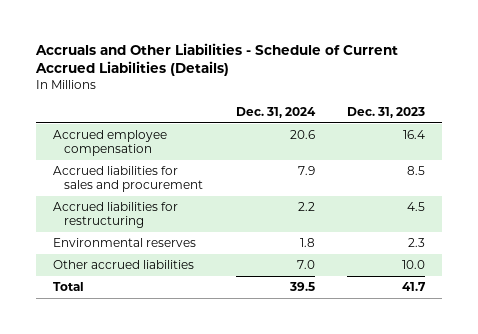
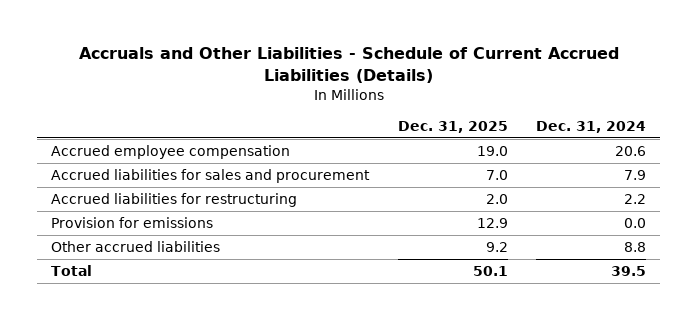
[347,107,426,119] Dec. 31, 2023 -> none
none -> [397,121,508,134] Dec. 31, 2025
[52,238,196,248] Environmental reserves -> none
none -> [51,217,214,229] Provision for emissions
[296,260,315,270] 7.0 -> [623,242,646,253] 8.8

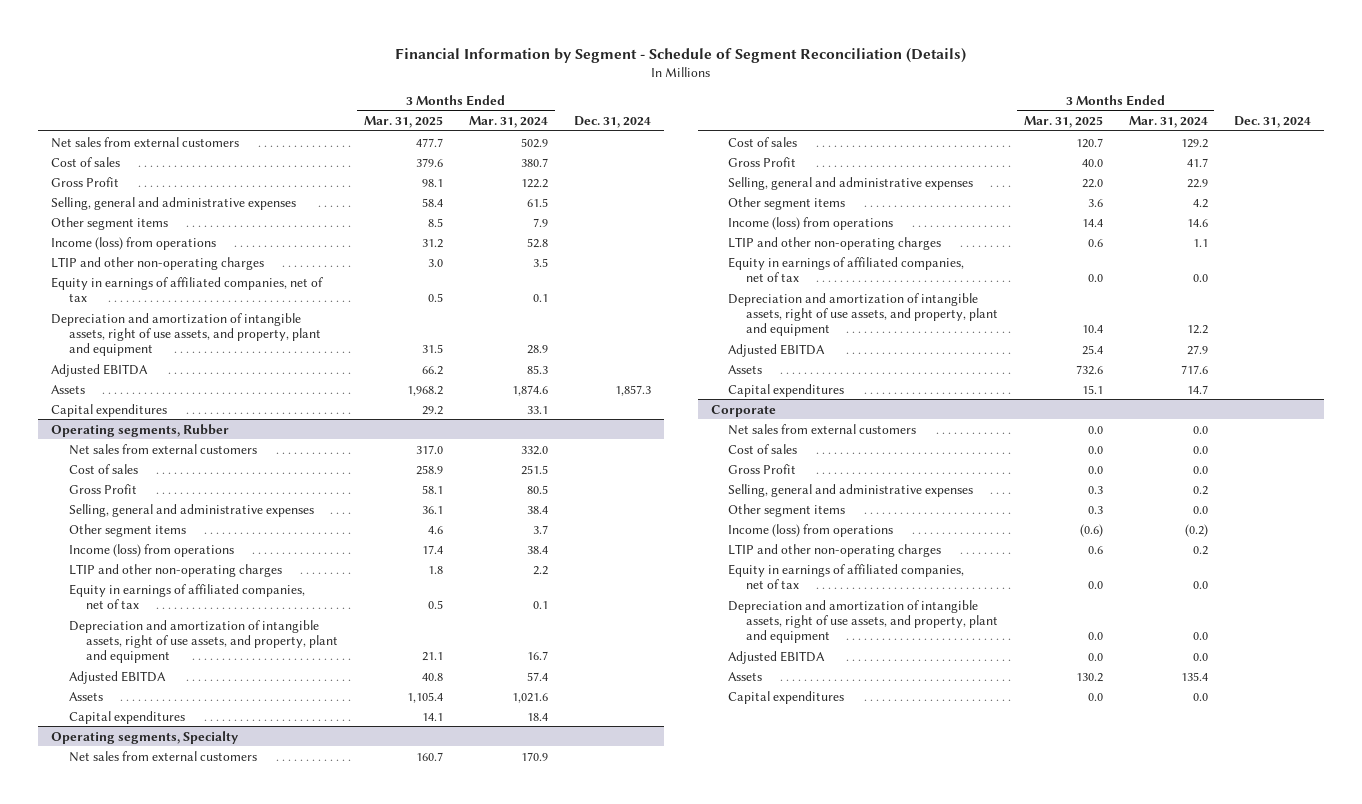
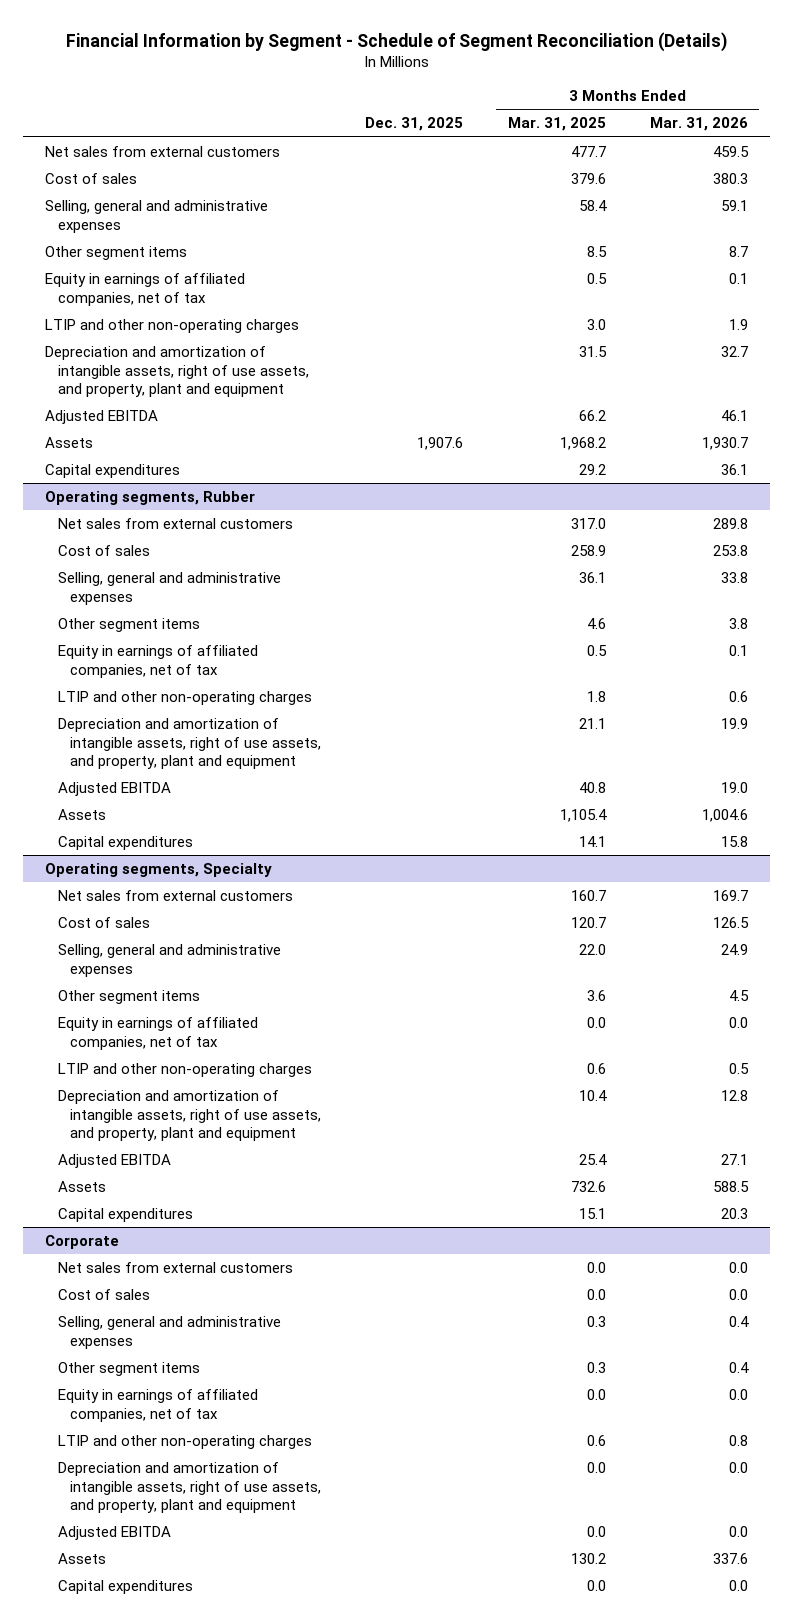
[469,116,549,129] Mar. 31, 2024 -> none
[574,116,652,129] Dec. 31, 2024 -> none
none -> [365,117,464,132] Dec. 31, 2025
none -> [649,117,748,132] Mar. 31, 2026
[51,176,120,187] Gross Profit -> none
[51,236,217,250] Income (loss) from operations -> none
[51,256,265,270] LTIP and other non-operating charges -> [45,318,300,333] LTIP and other non-operating charges
[68,483,137,494] Gross Profit -> none
[68,543,234,557] Income (loss) from operations -> none
[68,563,282,577] LTIP and other non-operating charges -> [57,690,312,705] LTIP and other non-operating charges
[728,156,797,167] Gross Profit -> none
[728,216,894,230] Income (loss) from operations -> none
[728,236,942,250] LTIP and other non-operating charges -> [57,1062,312,1077] LTIP and other non-operating charges
[728,463,797,474] Gross Profit -> none
[728,523,894,537] Income (loss) from operations -> none
[728,543,942,557] LTIP and other non-operating charges -> [57,1434,312,1449] LTIP and other non-operating charges

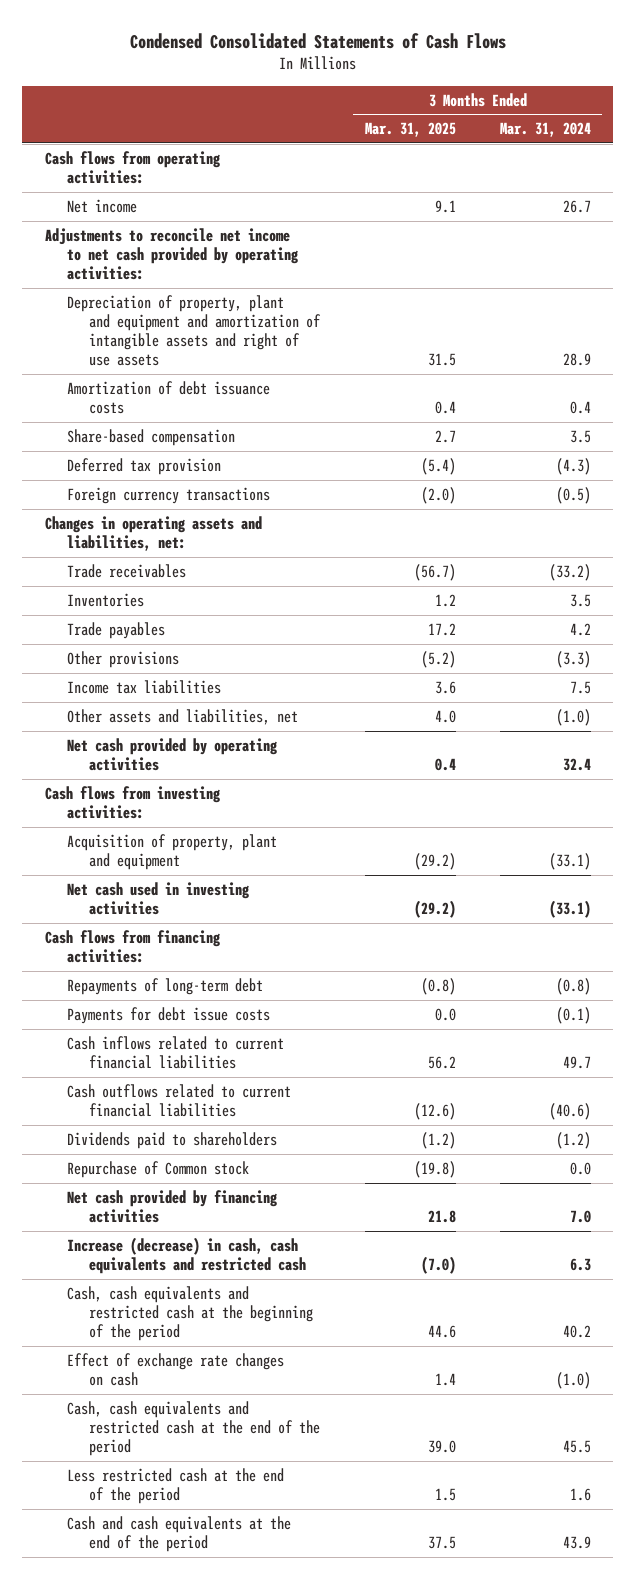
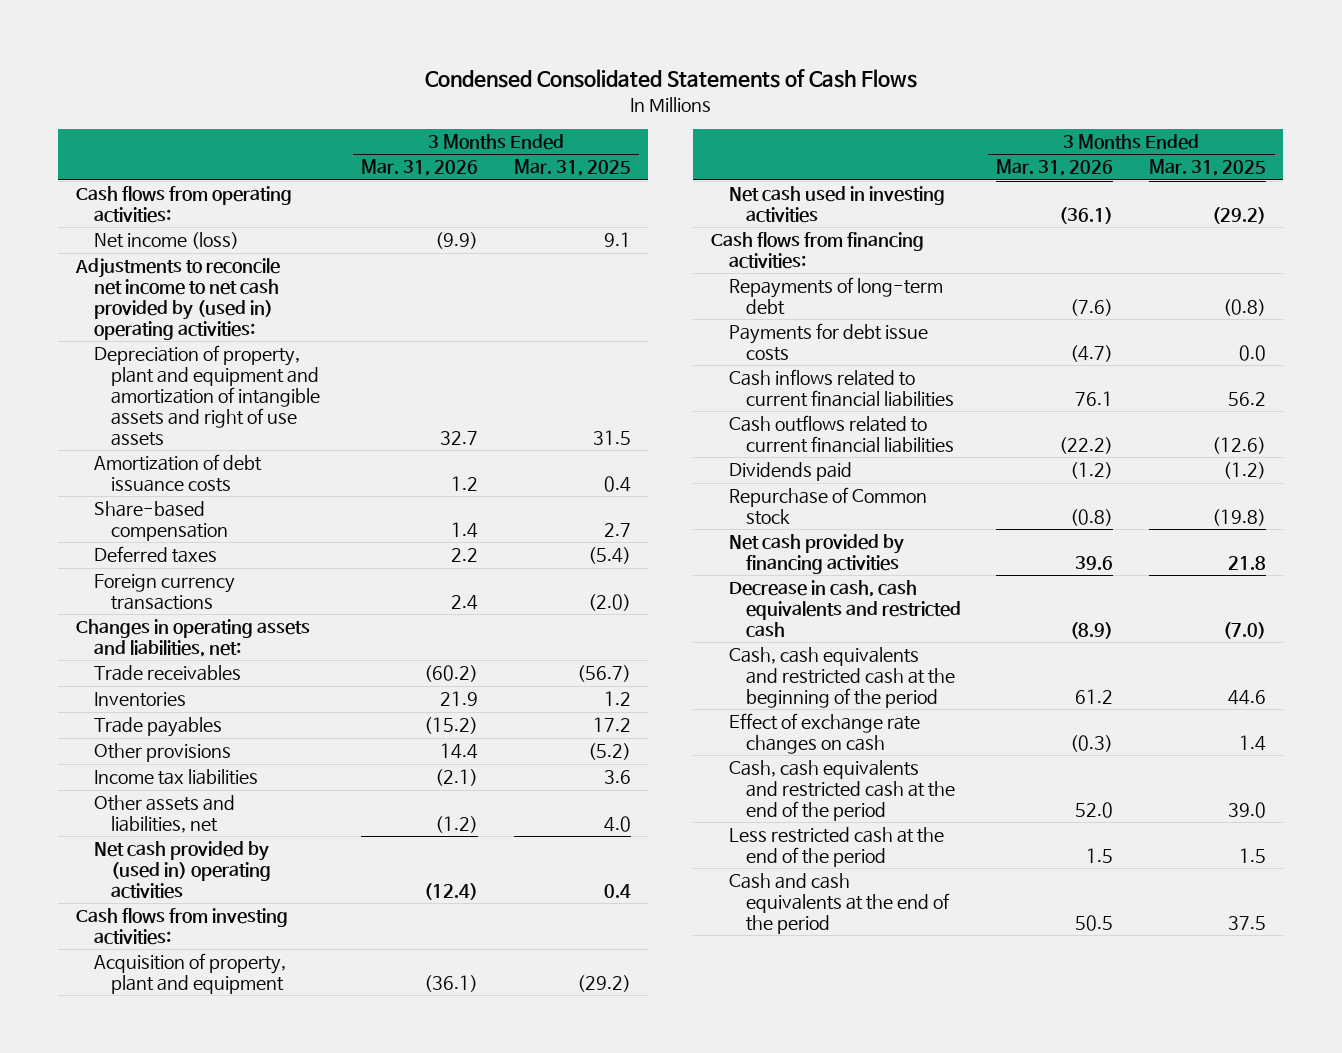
[499,122,591,138] Mar. 31, 2024 -> none
none -> [361,159,479,177] Mar. 31, 2026
[66,198,137,213] Net income -> [93,232,239,250] Net income (loss)
[44,227,299,281] Adjustments to reconcile net income to net cash provided by operating activities: -> [74,258,280,341] Adjustments to reconcile net income to net cash provided by (used in) operating activities:
[66,457,221,475] Deferred tax provision -> [93,546,217,564] Deferred taxes
[66,737,278,772] Net cash provided by operating activities -> [93,841,272,900] Net cash provided by (used in) operating activities
[66,1131,277,1149] Dividends paid to shareholders -> [728,462,852,482] Dividends paid
[66,1236,307,1275] Increase (decrease) in cash, cash equivalents and restricted cash -> [728,580,962,639] Decrease in cash, cash equivalents and restricted cash

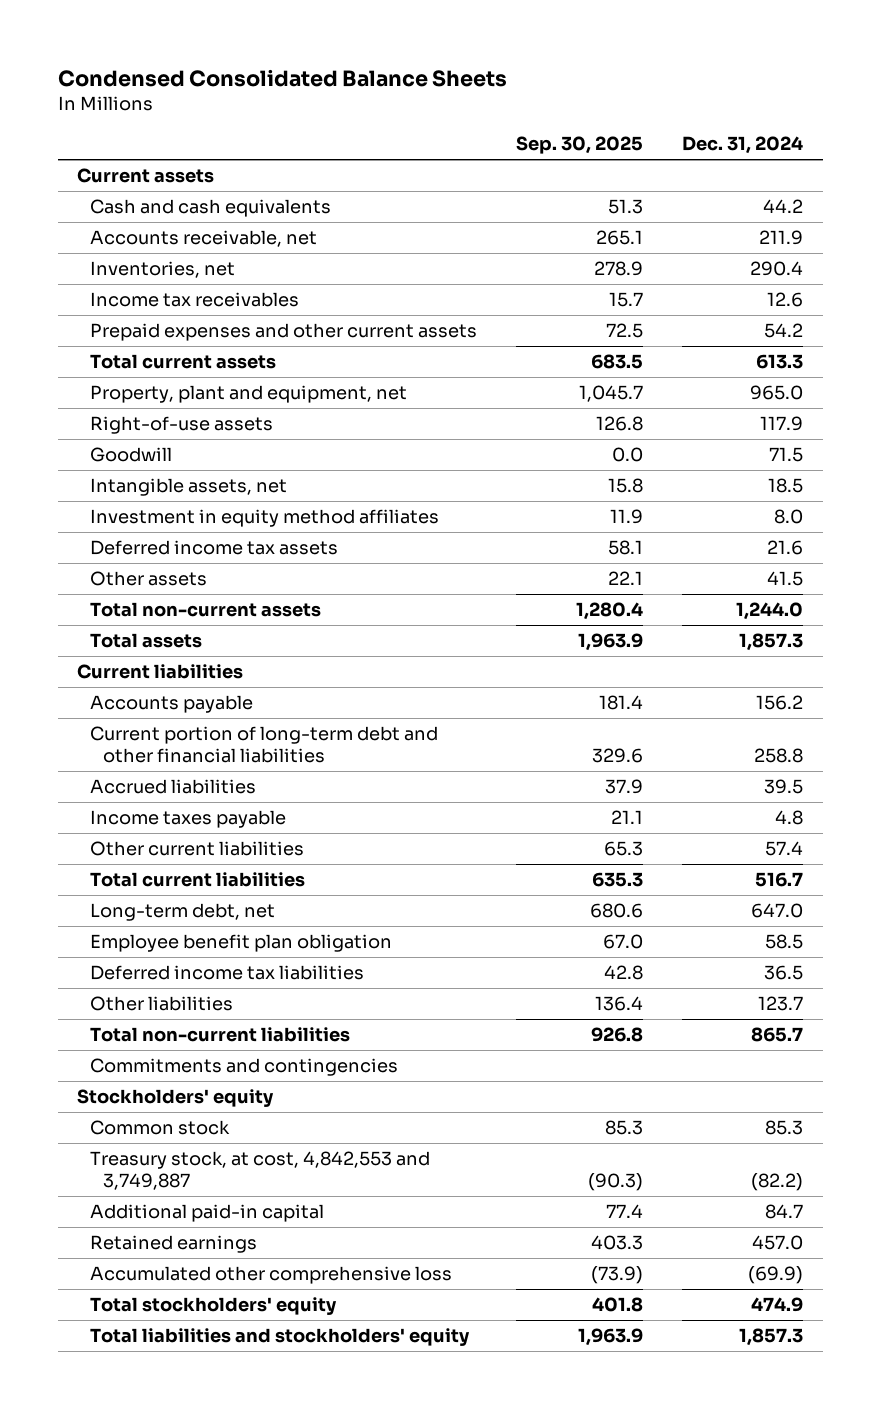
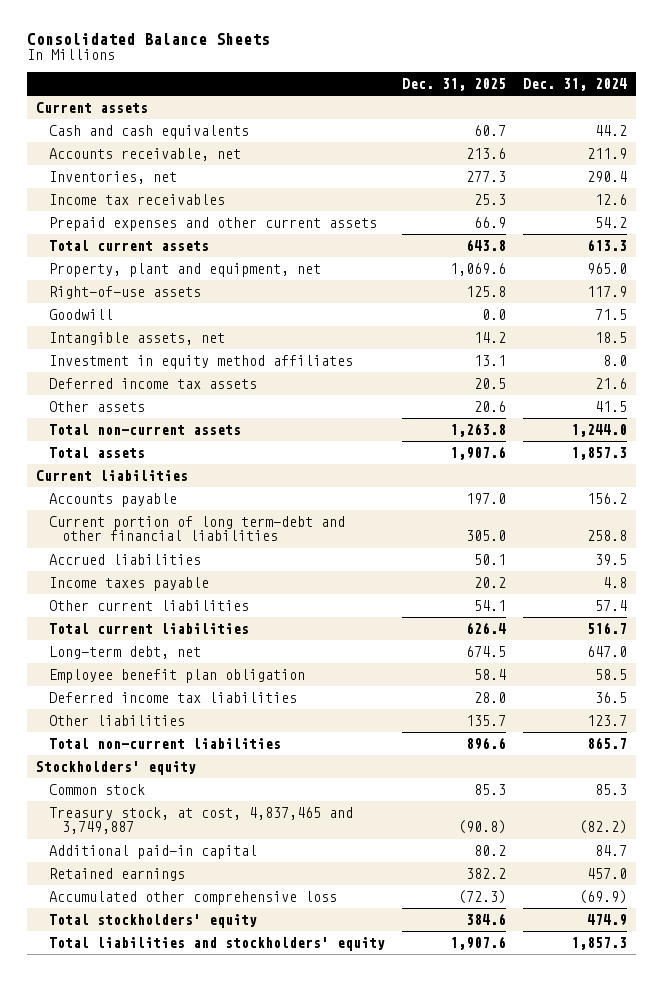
[57,68,507,87] Condensed Consolidated Balance Sheets -> [26,32,270,45] Consolidated Balance Sheets
[516,136,644,155] Sep. 30, 2025 -> none
none -> [402,77,507,91] Dec. 31, 2025
[90,725,439,764] Current portion of long-term debt and other financial liabilities -> [48,515,345,542] Current portion of long term-debt and other financial liabilities
[90,1057,399,1076] Commitments and contingencies -> none
[90,1150,431,1191] Treasury stock, at cost, 4,842,553 and 3,749,887 -> [48,806,353,835] Treasury stock, at cost, 4,837,465 and 3,749,887

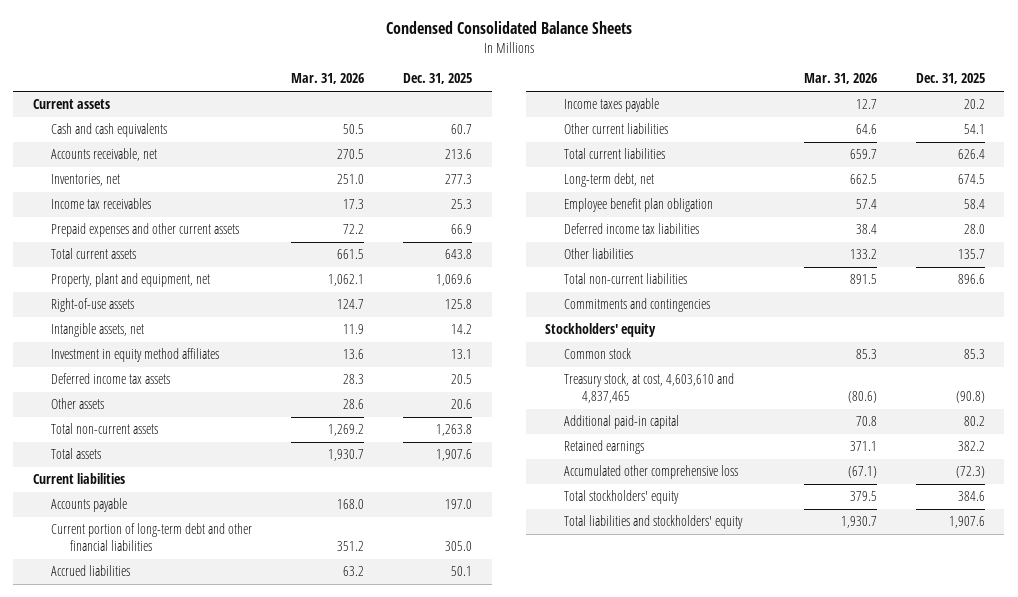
[26,32,270,45] Consolidated Balance Sheets -> [385,21,632,35] Condensed Consolidated Balance Sheets
[523,77,628,91] Dec. 31, 2024 -> none
none -> [291,73,365,85] Mar. 31, 2026
[48,308,113,320] Goodwill -> none
[48,515,345,542] Current portion of long term-debt and other financial liabilities -> [51,523,253,551] Current portion of long-term debt and other financial liabilities
none -> [563,298,710,313] Commitments and contingencies
[48,806,353,835] Treasury stock, at cost, 4,837,465 and 3,749,887 -> [563,373,734,403] Treasury stock, at cost, 4,603,610 and 4,837,465

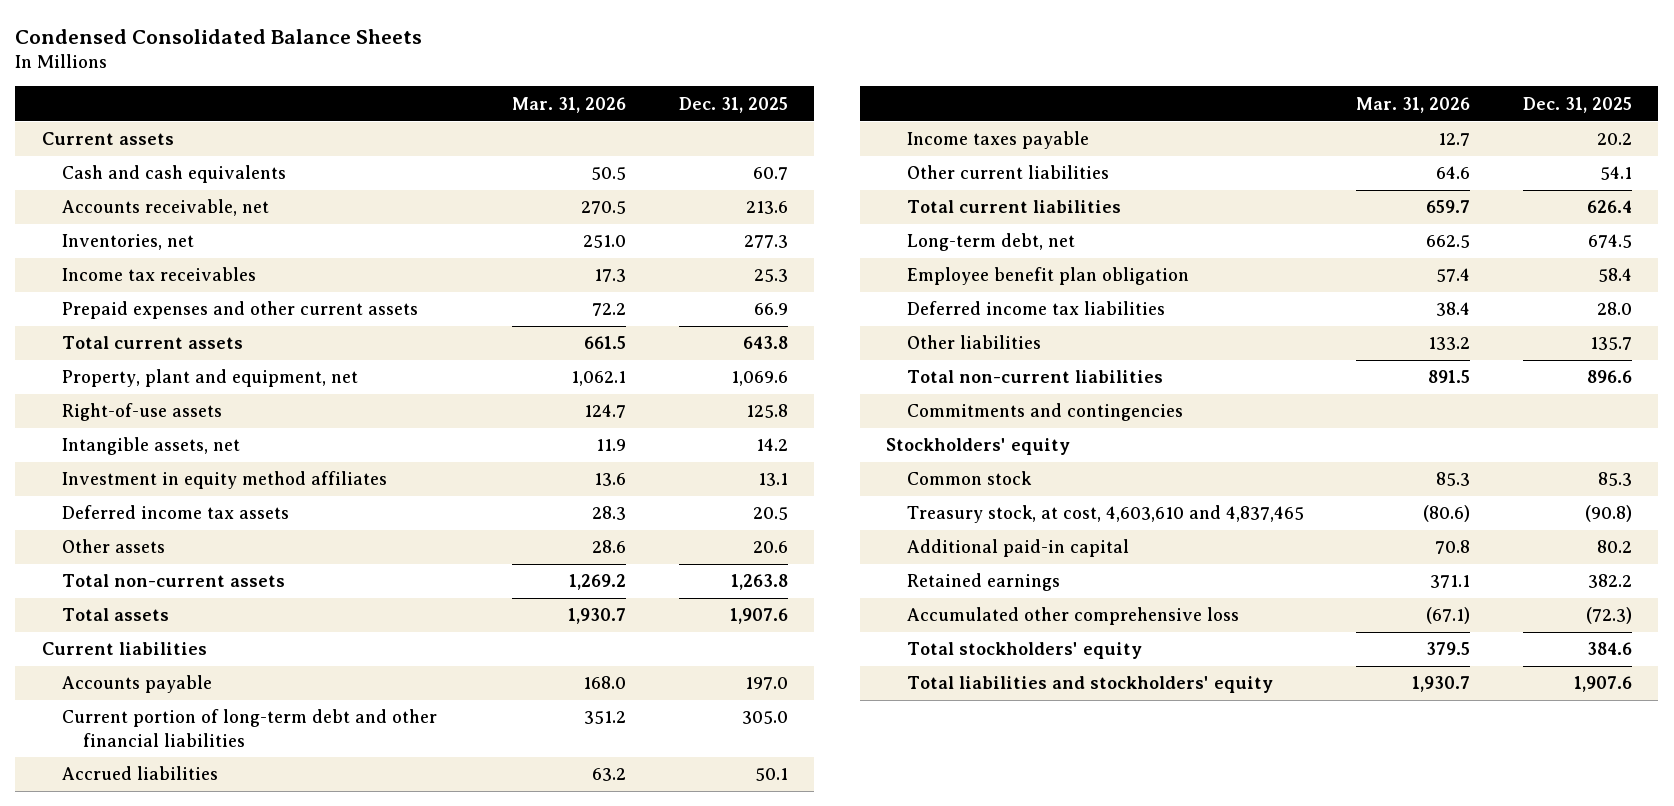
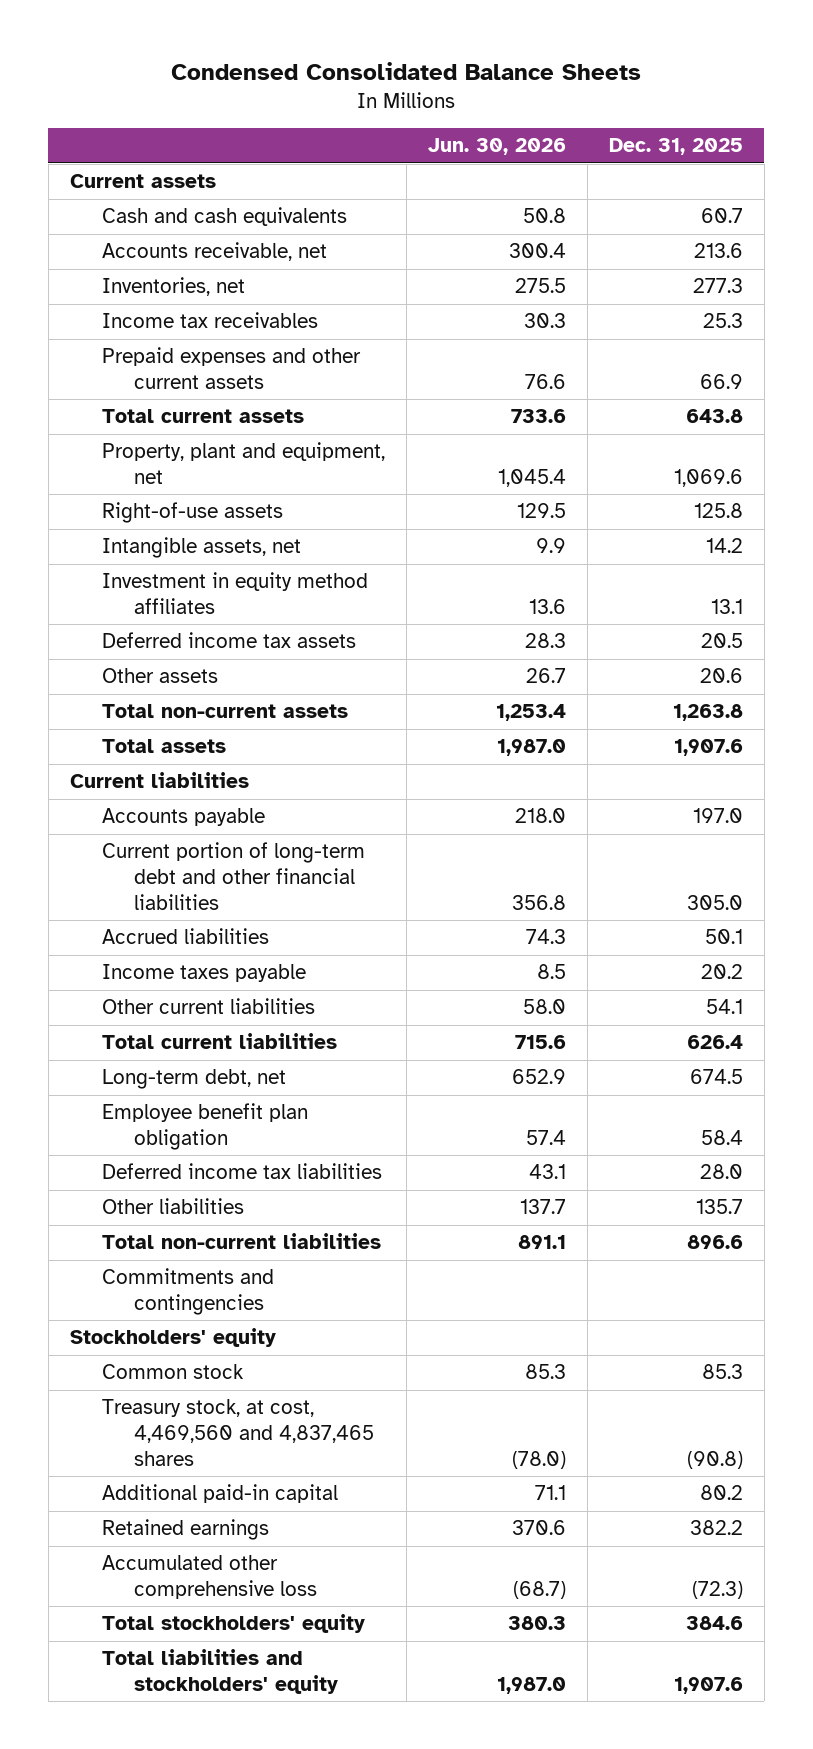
[511,96,626,113] Mar. 31, 2026 -> none
none -> [427,138,566,156] Jun. 30, 2026
[906,505,1304,524] Treasury stock, at cost, 4,603,610 and 4,837,465 -> [101,1399,375,1466] Treasury stock, at cost, 4,469,560 and 4,837,465 shares

